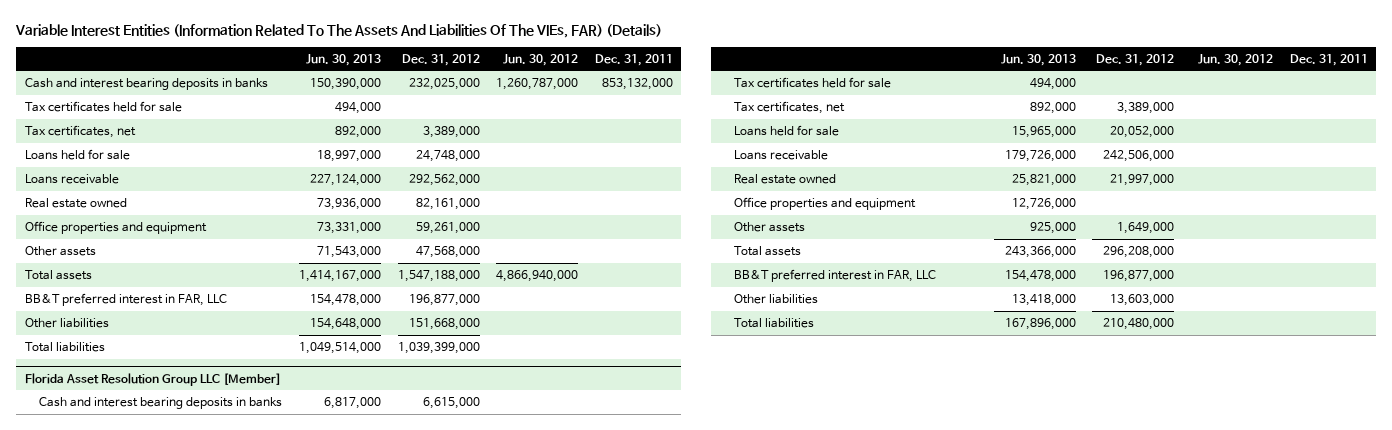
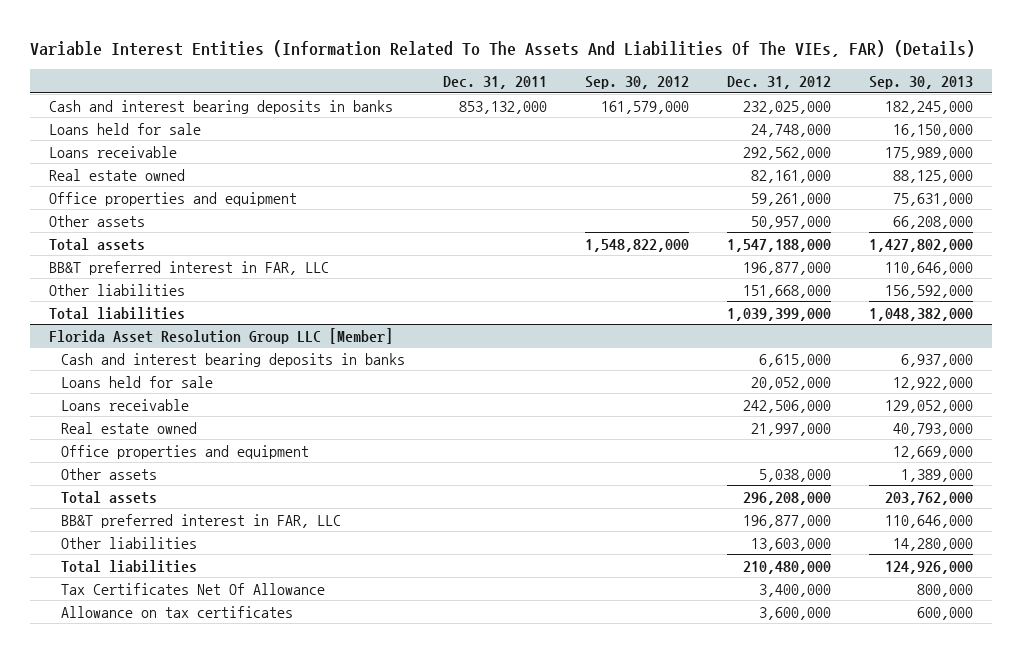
[305,53,381,66] Jun. 30, 2013 -> none
[503,53,579,66] Jun. 30, 2012 -> none
none -> [584,76,689,90] Sep. 30, 2012
none -> [869,76,974,90] Sep. 30, 2013
[24,101,182,113] Tax certificates held for sale -> none
[24,125,136,139] Tax certificates, net -> none
[415,246,480,259] 47,568,000 -> [751,215,832,229] 50,957,000
[733,77,891,89] Tax certificates held for sale -> none
[733,101,845,115] Tax certificates, net -> none
[1117,222,1175,235] 1,649,000 -> [759,468,832,482] 5,038,000
none -> [60,582,325,595] Tax Certificates Net Of Allowance
none -> [60,605,293,618] Allowance on tax certificates

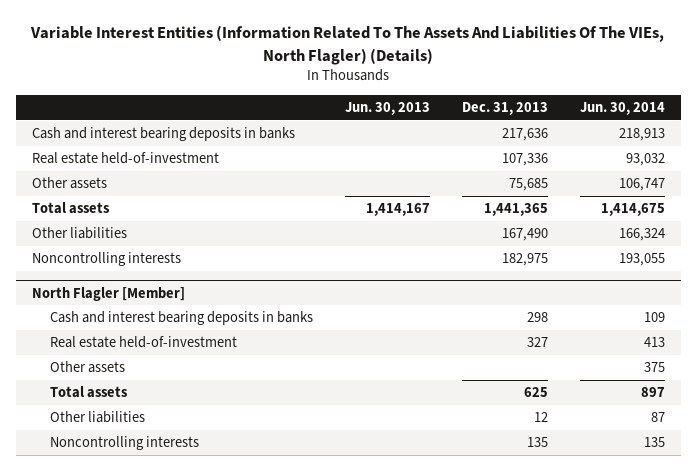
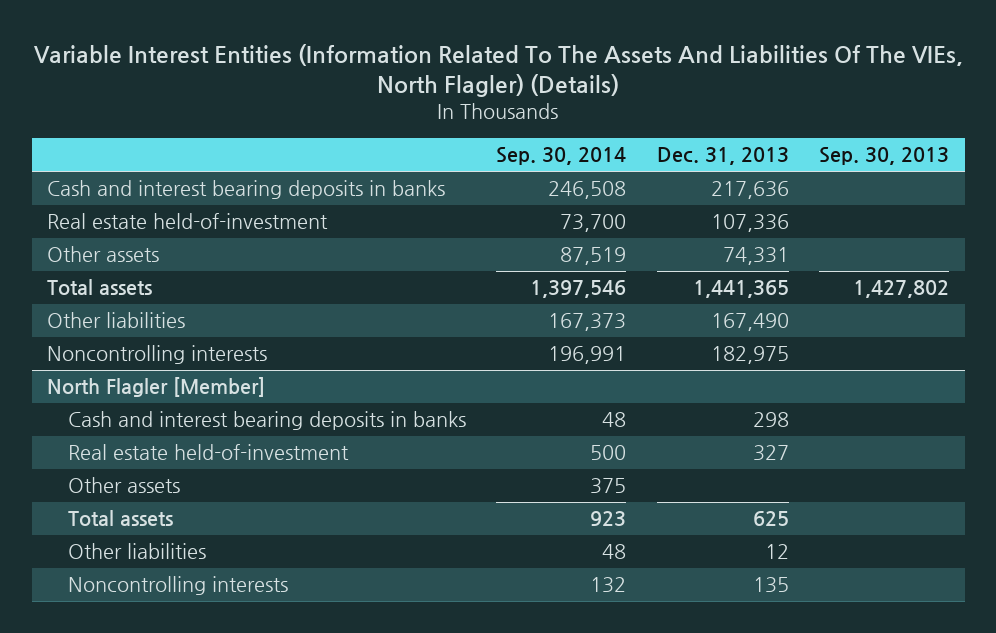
[344,102,430,116] Jun. 30, 2013 -> none
[579,102,665,116] Jun. 30, 2014 -> none
none -> [496,147,627,166] Sep. 30, 2014
none -> [819,147,950,166] Sep. 30, 2013
[508,178,548,192] 75,685 -> [722,247,789,266] 74,331

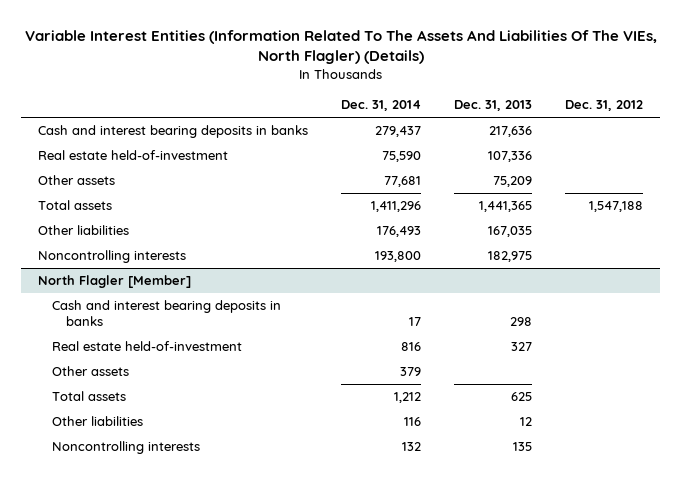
[496,147,627,166] Sep. 30, 2014 -> none
[819,147,950,166] Sep. 30, 2013 -> none
none -> [340,100,421,112] Dec. 31, 2014
none -> [565,100,644,112] Dec. 31, 2012
[722,247,789,266] 74,331 -> [493,176,533,188] 75,209
[710,313,789,332] 167,490 -> [488,226,533,238] 167,035

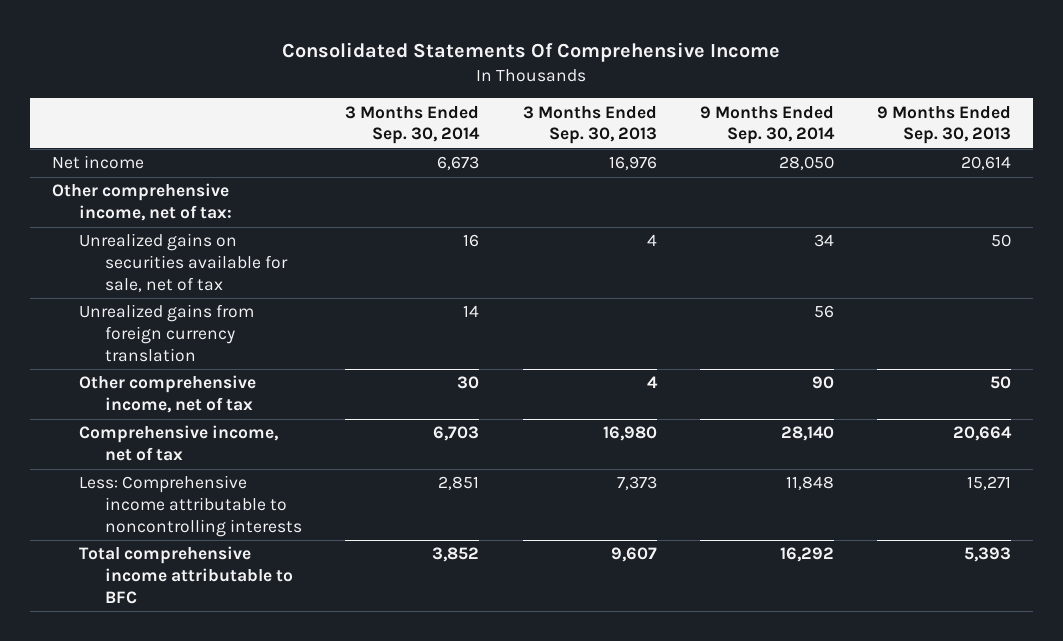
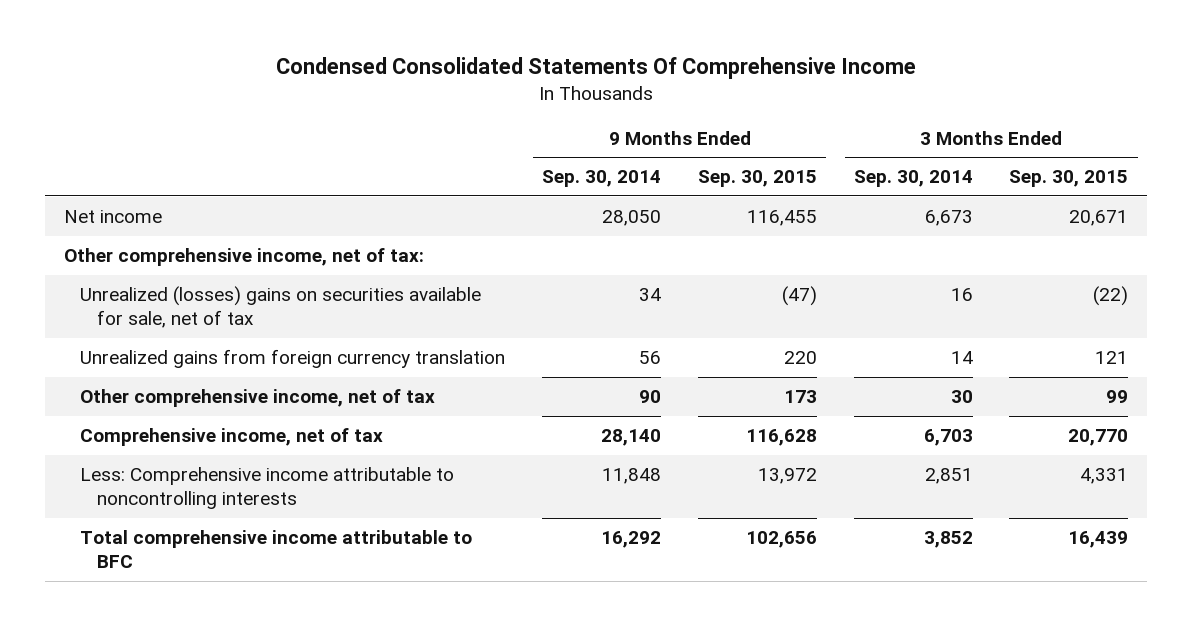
[282,42,781,63] Consolidated Statements Of Comprehensive Income -> [275,57,916,80] Condensed Consolidated Statements Of Comprehensive Income
[522,105,657,145] 3 Months Ended Sep. 30, 2013 -> none
[876,105,1011,145] 9 Months Ended Sep. 30, 2013 -> none
none -> [697,170,817,188] Sep. 30, 2015
none -> [1009,170,1129,188] Sep. 30, 2015
[78,233,289,292] Unrealized gains on securities available for sale, net of tax -> [80,286,482,329] Unrealized (losses) gains on securities available for sale, net of tax

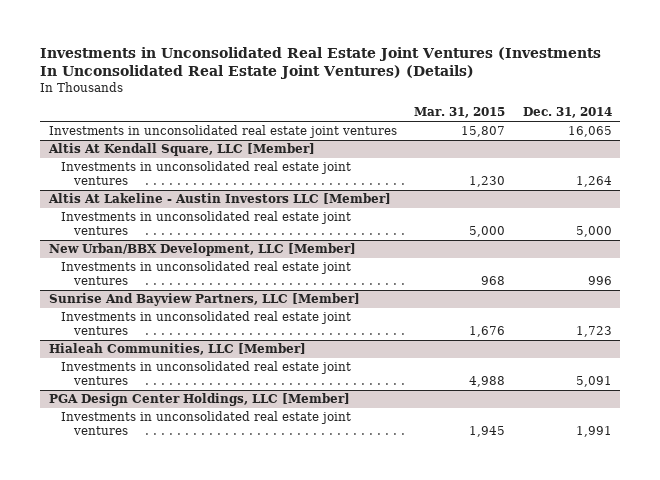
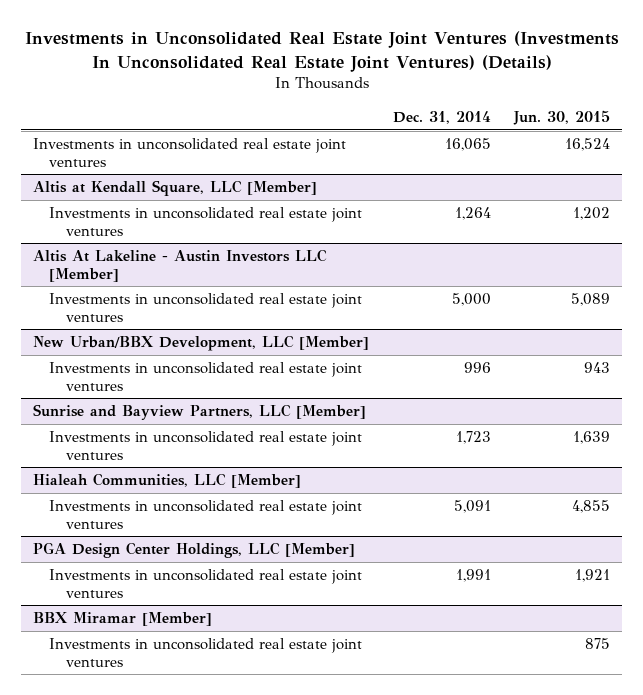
[414,107,506,119] Mar. 31, 2015 -> none
none -> [513,109,611,125] Jun. 30, 2015
[47,143,315,157] Altis At Kendall Square, LLC [Member] -> [32,180,317,197] Altis at Kendall Square, LLC [Member]
[48,293,360,307] Sunrise And Bayview Partners, LLC [Member] -> [32,404,366,421] Sunrise and Bayview Partners, LLC [Member]
none -> [32,612,212,627] BBX Miramar [Member]
none -> [49,638,363,667] Investments in unconsolidated real estate joint ventures

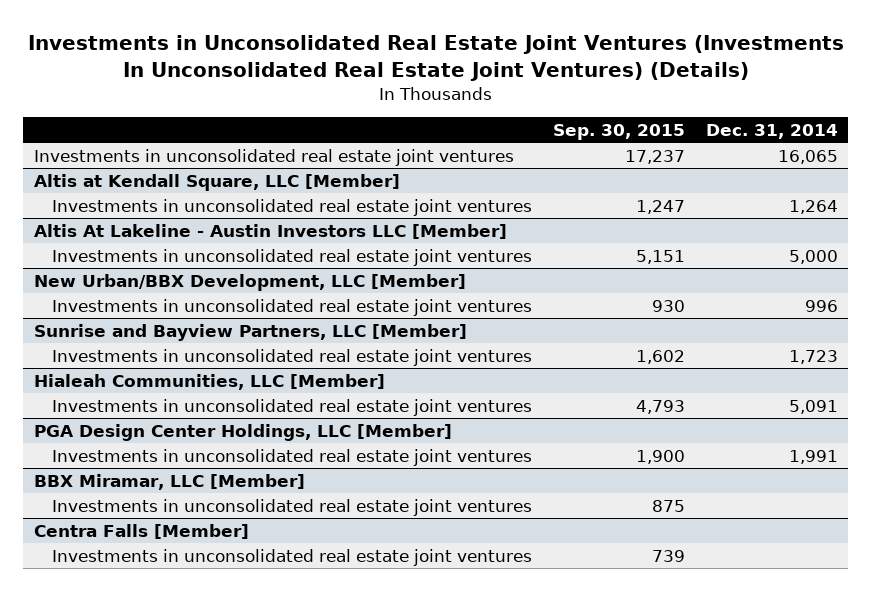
[513,109,611,125] Jun. 30, 2015 -> none
none -> [552,123,685,140] Sep. 30, 2015
[32,612,212,627] BBX Miramar [Member] -> [33,473,305,490] BBX Miramar, LLC [Member]
none -> [33,523,249,539] Centra Falls [Member]
none -> [51,548,532,566] Investments in unconsolidated real estate joint ventures

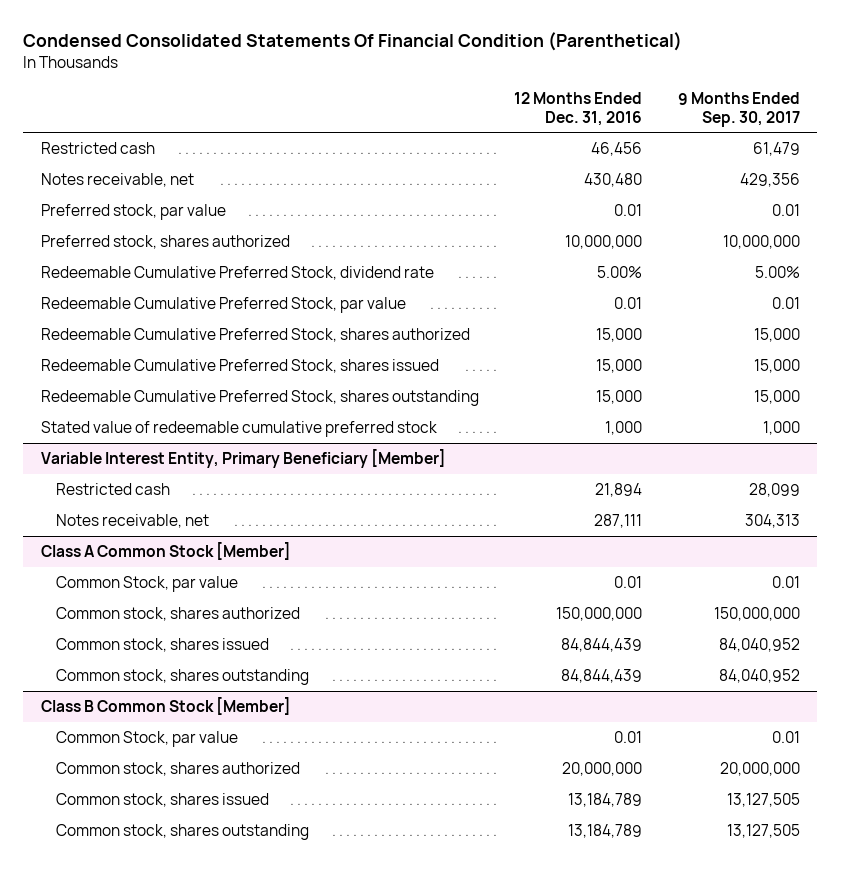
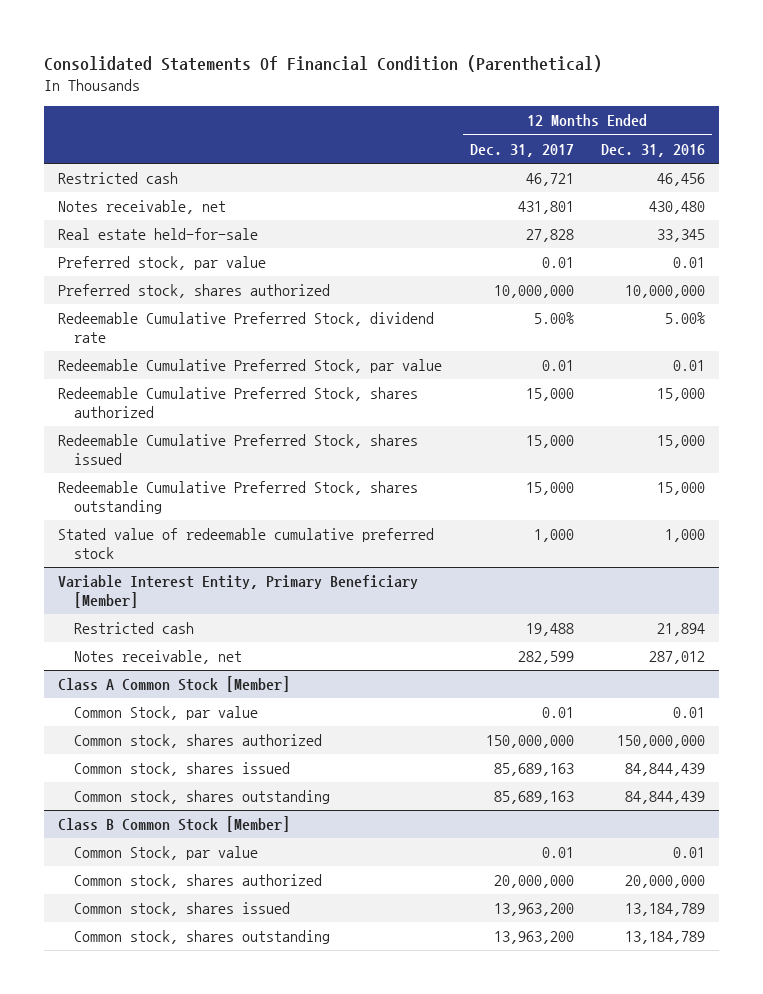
[23,32,683,52] Condensed Consolidated Statements Of Financial Condition (Parenthetical) -> [44,55,603,73] Consolidated Statements Of Financial Condition (Parenthetical)
[677,92,800,127] 9 Months Ended Sep. 30, 2017 -> none
none -> [469,143,574,157] Dec. 31, 2017
none -> [58,228,259,241] Real estate held-for-sale
[594,513,643,528] 287,111 -> [649,651,706,665] 287,012

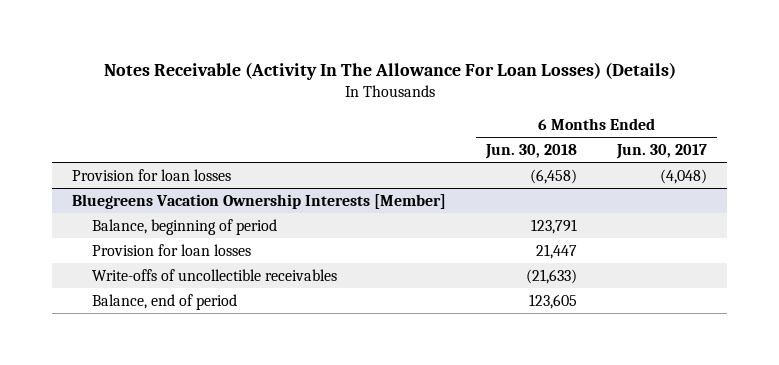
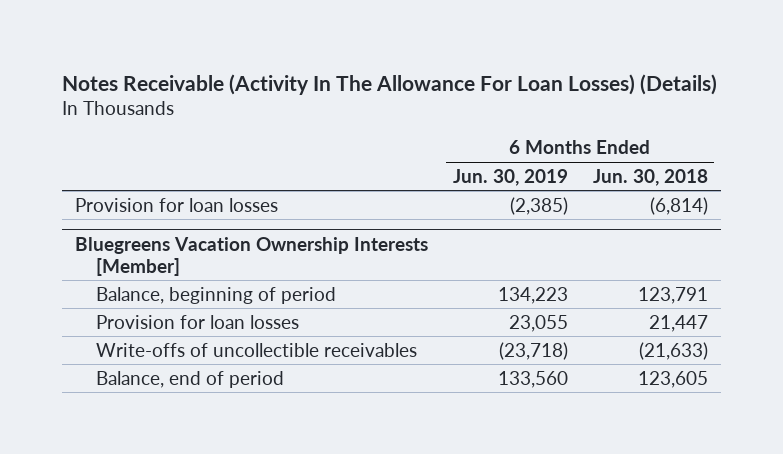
[616,143,708,159] Jun. 30, 2017 -> none
none -> [452,168,568,186] Jun. 30, 2019
[530,168,578,184] (6,458) -> [649,196,708,215] (6,814)

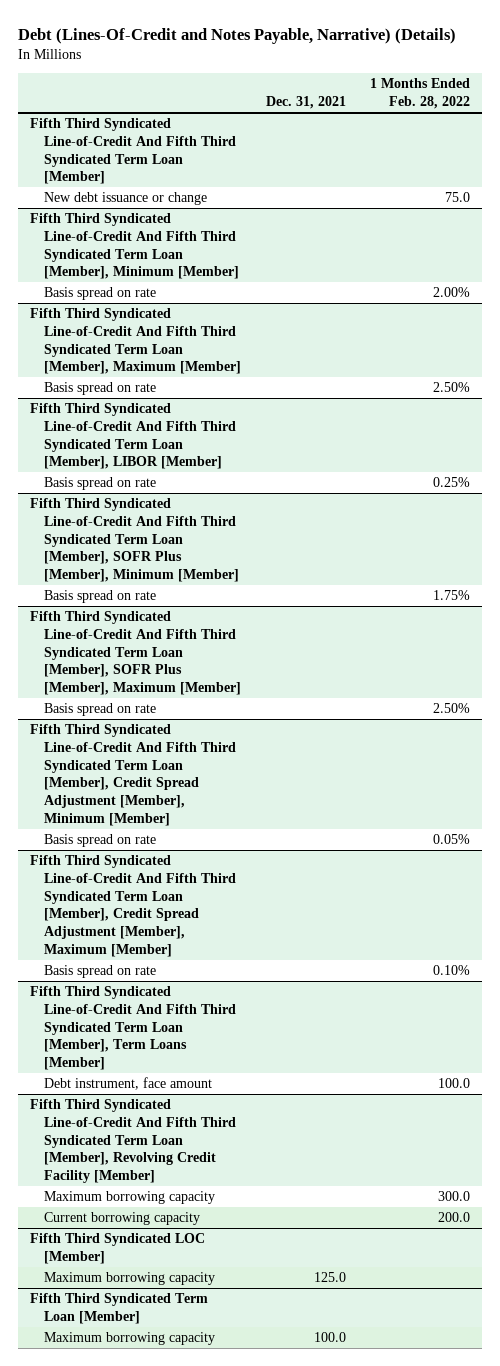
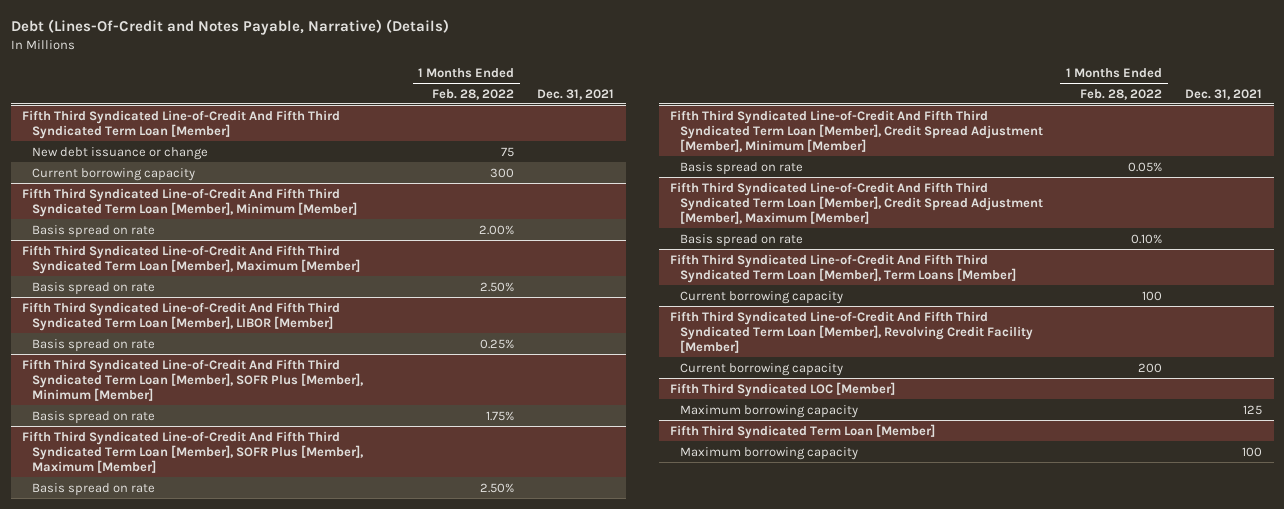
[445,192,471,203] 75.0 -> [501,146,515,157] 75
none -> [32,167,196,181] Current borrowing capacity
[44,1077,213,1091] Debt instrument, face amount -> none
none -> [680,290,844,304] Current borrowing capacity
[44,1191,216,1205] Maximum borrowing capacity -> none
[438,1212,471,1223] 200.0 -> [1138,362,1163,373] 200
[313,1272,346,1283] 125.0 -> [1243,404,1263,415] 125
[313,1332,346,1343] 100.0 -> [1242,446,1263,457] 100

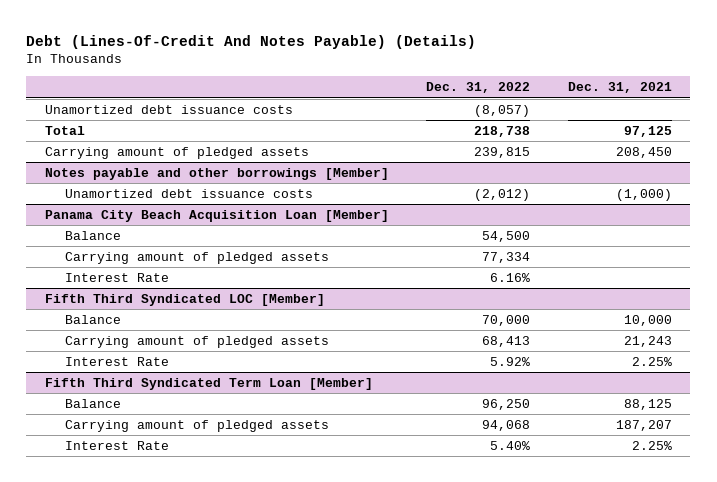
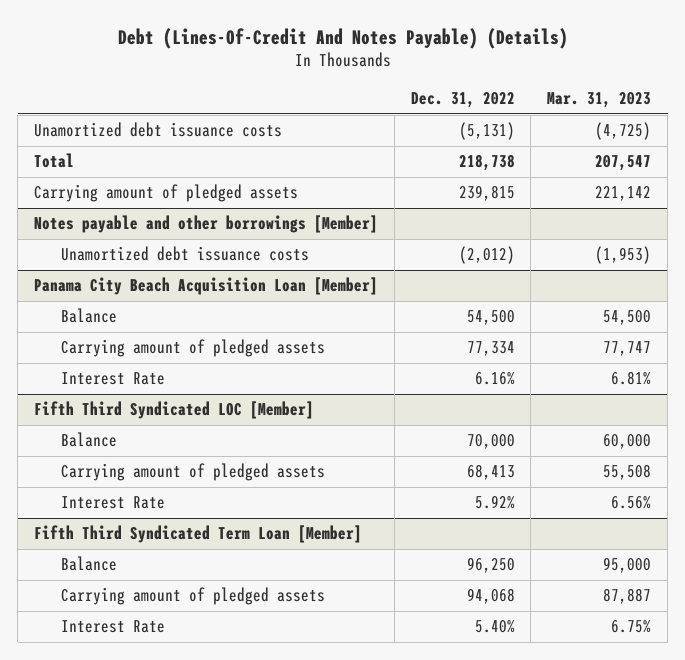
[567,82,672,94] Dec. 31, 2021 -> none
none -> [547,92,652,109] Mar. 31, 2023
[474,104,531,117] (8,057) -> [458,122,515,141] (5,131)

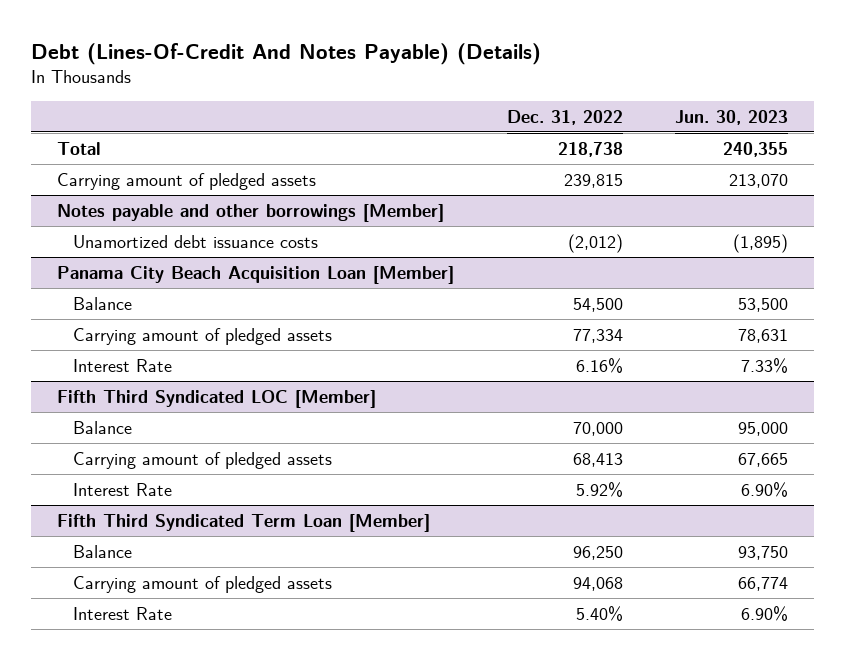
[547,92,652,109] Mar. 31, 2023 -> none
none -> [675,109,789,125] Jun. 30, 2023
[33,122,282,138] Unamortized debt issuance costs -> none

